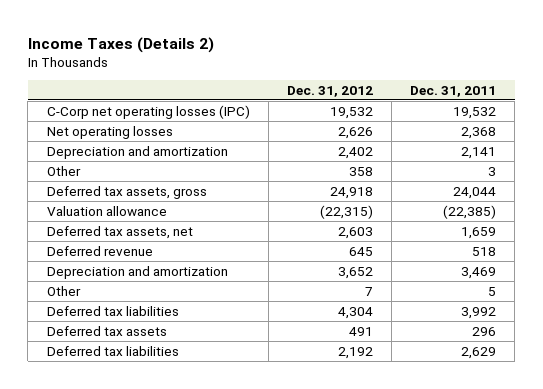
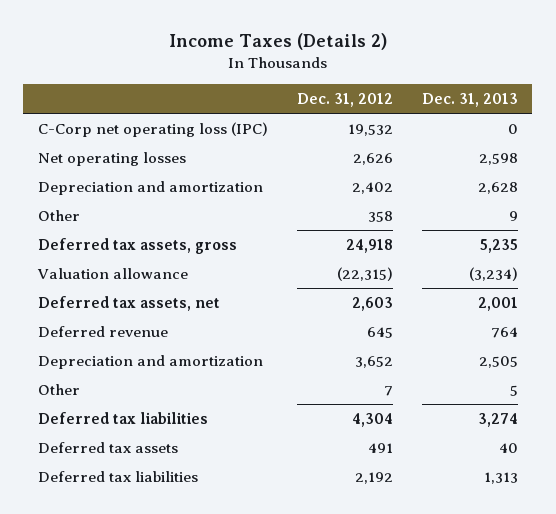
[410,85,497,97] Dec. 31, 2011 -> none
none -> [421,92,518,107] Dec. 31, 2013
[46,104,250,119] C-Corp net operating losses (IPC) -> [37,122,268,138] C-Corp net operating loss (IPC)

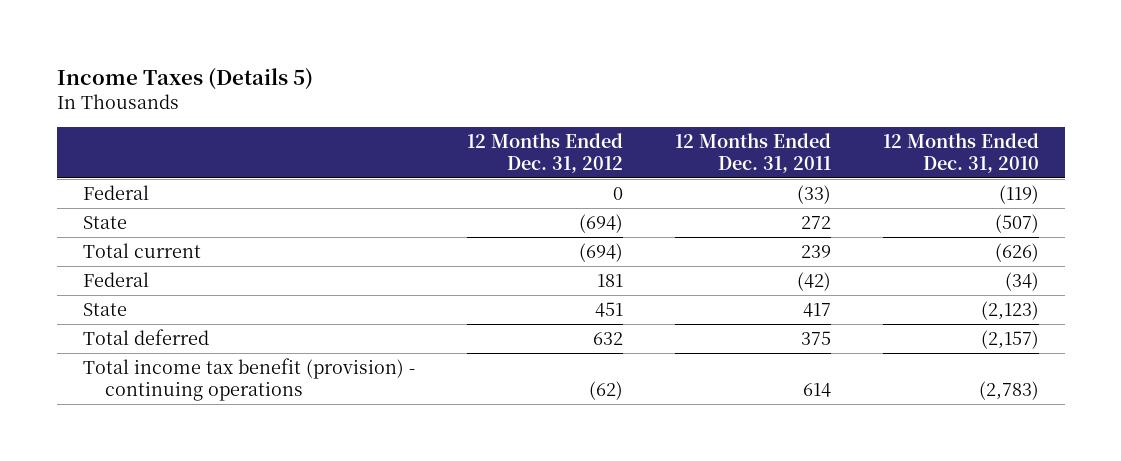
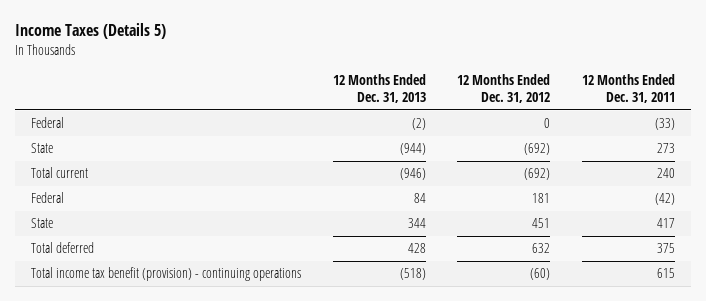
[882,132,1039,173] 12 Months Ended Dec. 31, 2010 -> none
none -> [332,74,426,104] 12 Months Ended Dec. 31, 2013
[578,213,623,233] (694) -> [524,143,551,156] (692)
[800,215,831,229] 272 -> [657,143,676,154] 273
[578,242,623,262] (694) -> [524,168,551,181] (692)
[800,244,831,258] 239 -> [657,168,676,179] 240
[588,380,623,400] (62) -> [530,268,551,281] (60)
[802,382,831,397] 614 -> [657,268,676,279] 615

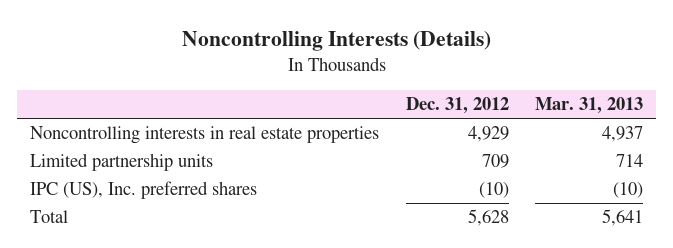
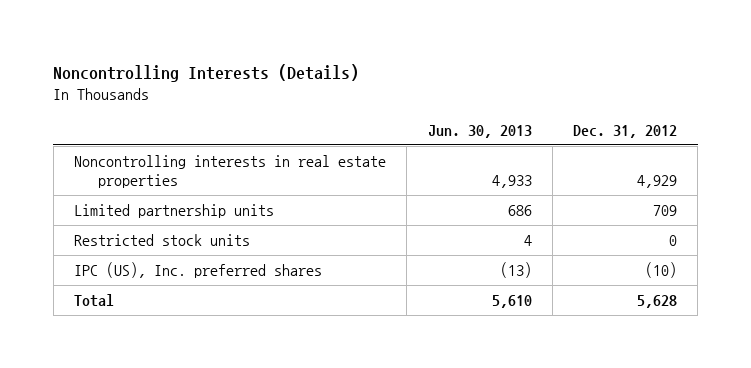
[534,97,643,115] Mar. 31, 2013 -> none
none -> [427,124,532,138] Jun. 30, 2013
none -> [74,233,251,246] Restricted stock units

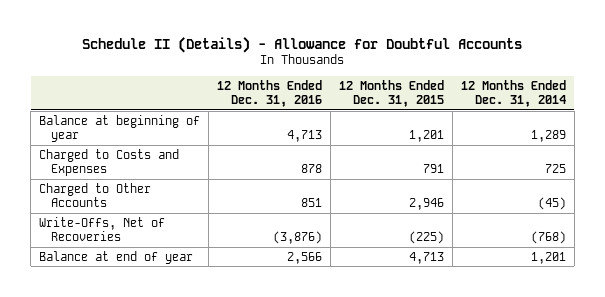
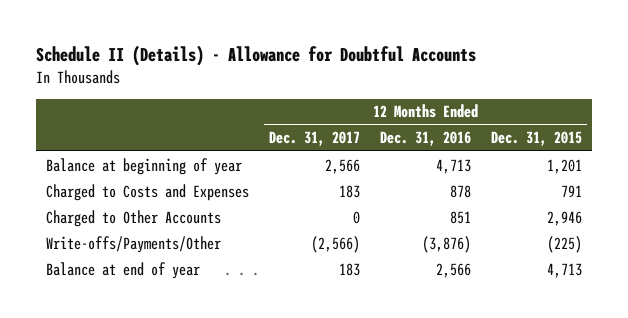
[460,79,566,108] 12 Months Ended Dec. 31, 2014 -> none
none -> [269,131,361,147] Dec. 31, 2017
[38,216,165,242] Write-Offs, Net of Recoveries -> [45,235,221,253] Write-offs/Payments/Other

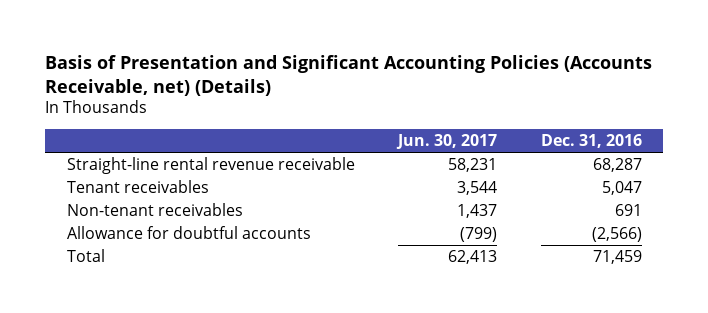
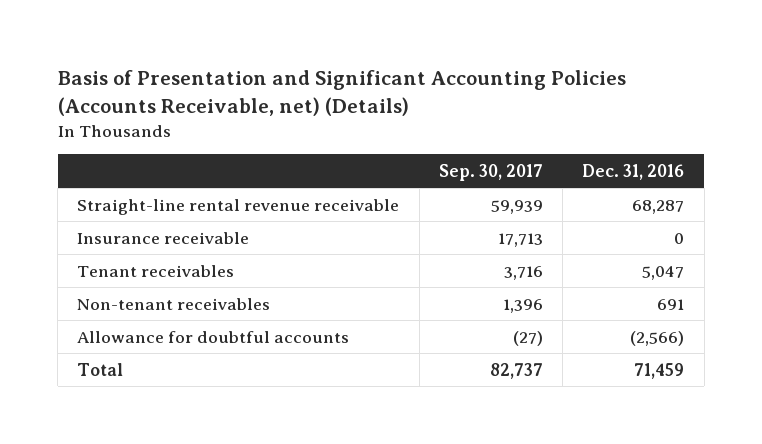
[396,133,498,149] Jun. 30, 2017 -> none
none -> [438,163,543,181] Sep. 30, 2017
none -> [77,231,250,244] Insurance receivable

